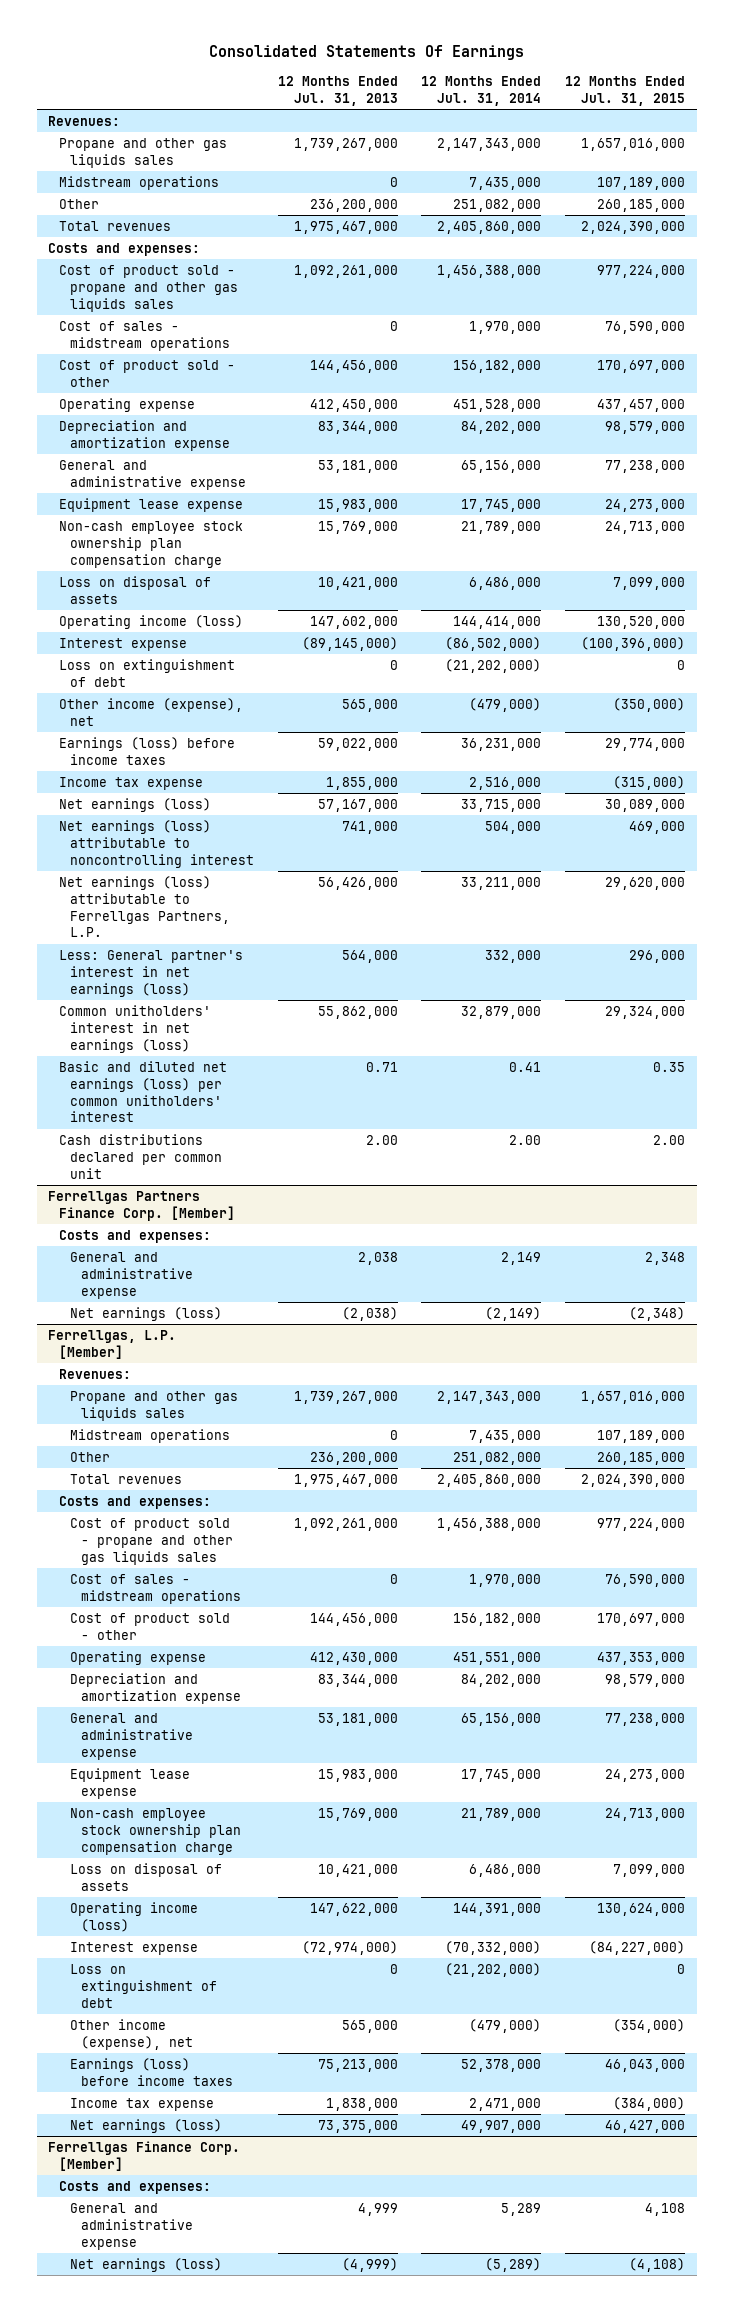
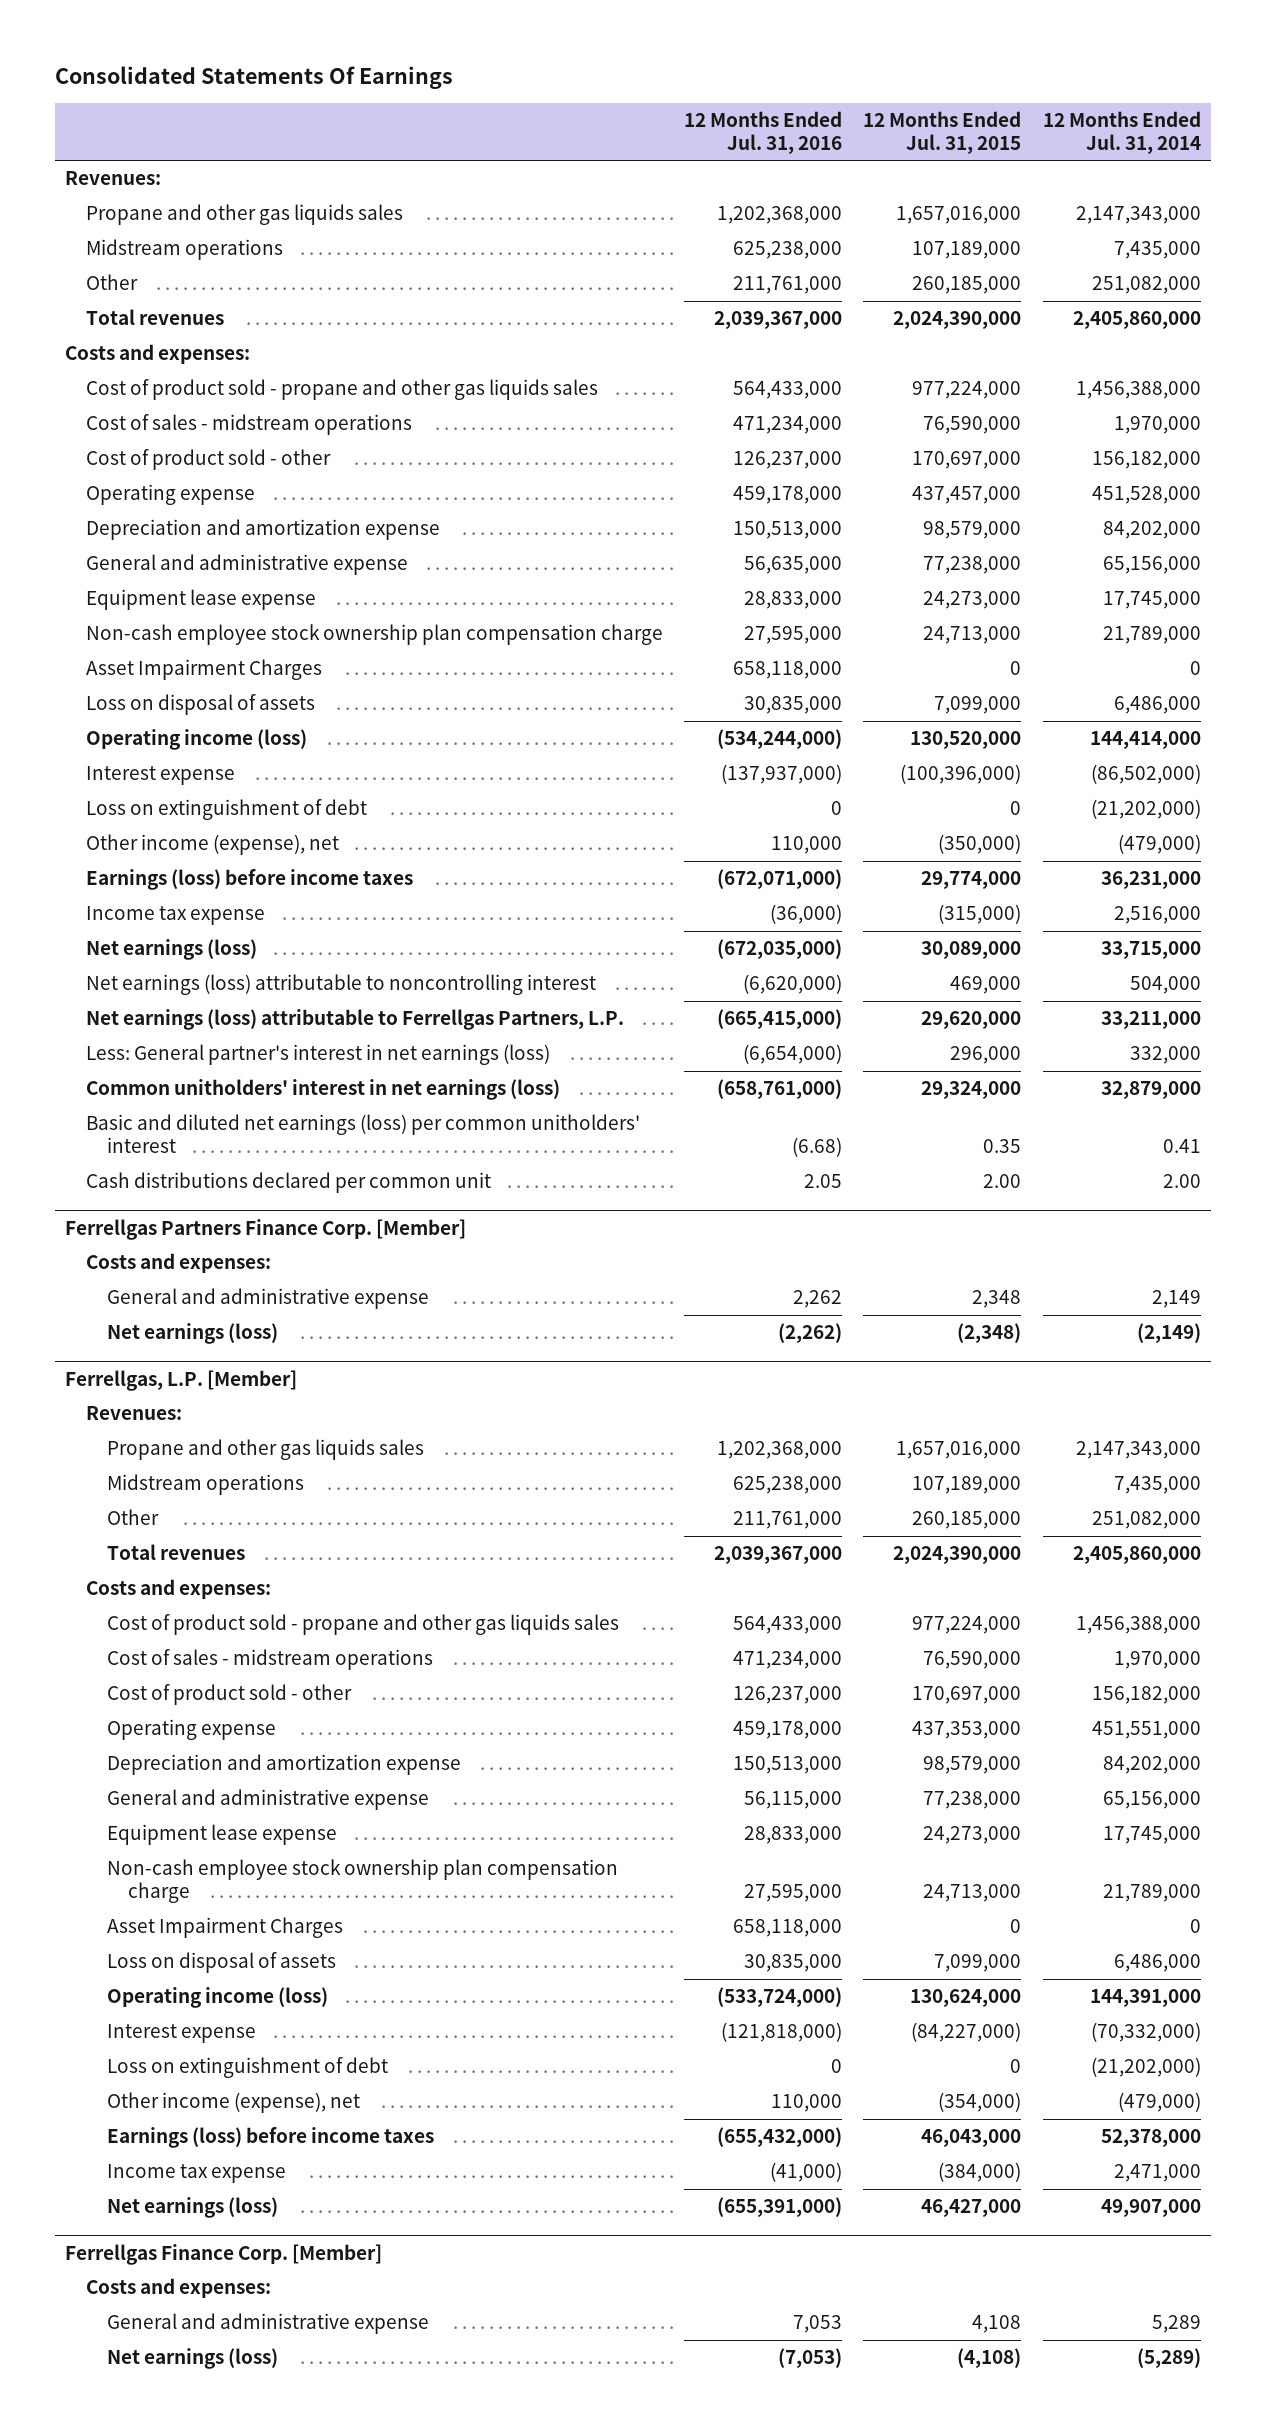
[277,76,398,106] 12 Months Ended Jul. 31, 2013 -> none
none -> [684,111,843,154] 12 Months Ended Jul. 31, 2016
none -> [86,659,323,681] Asset Impairment Charges
none -> [107,1917,344,1939] Asset Impairment Charges

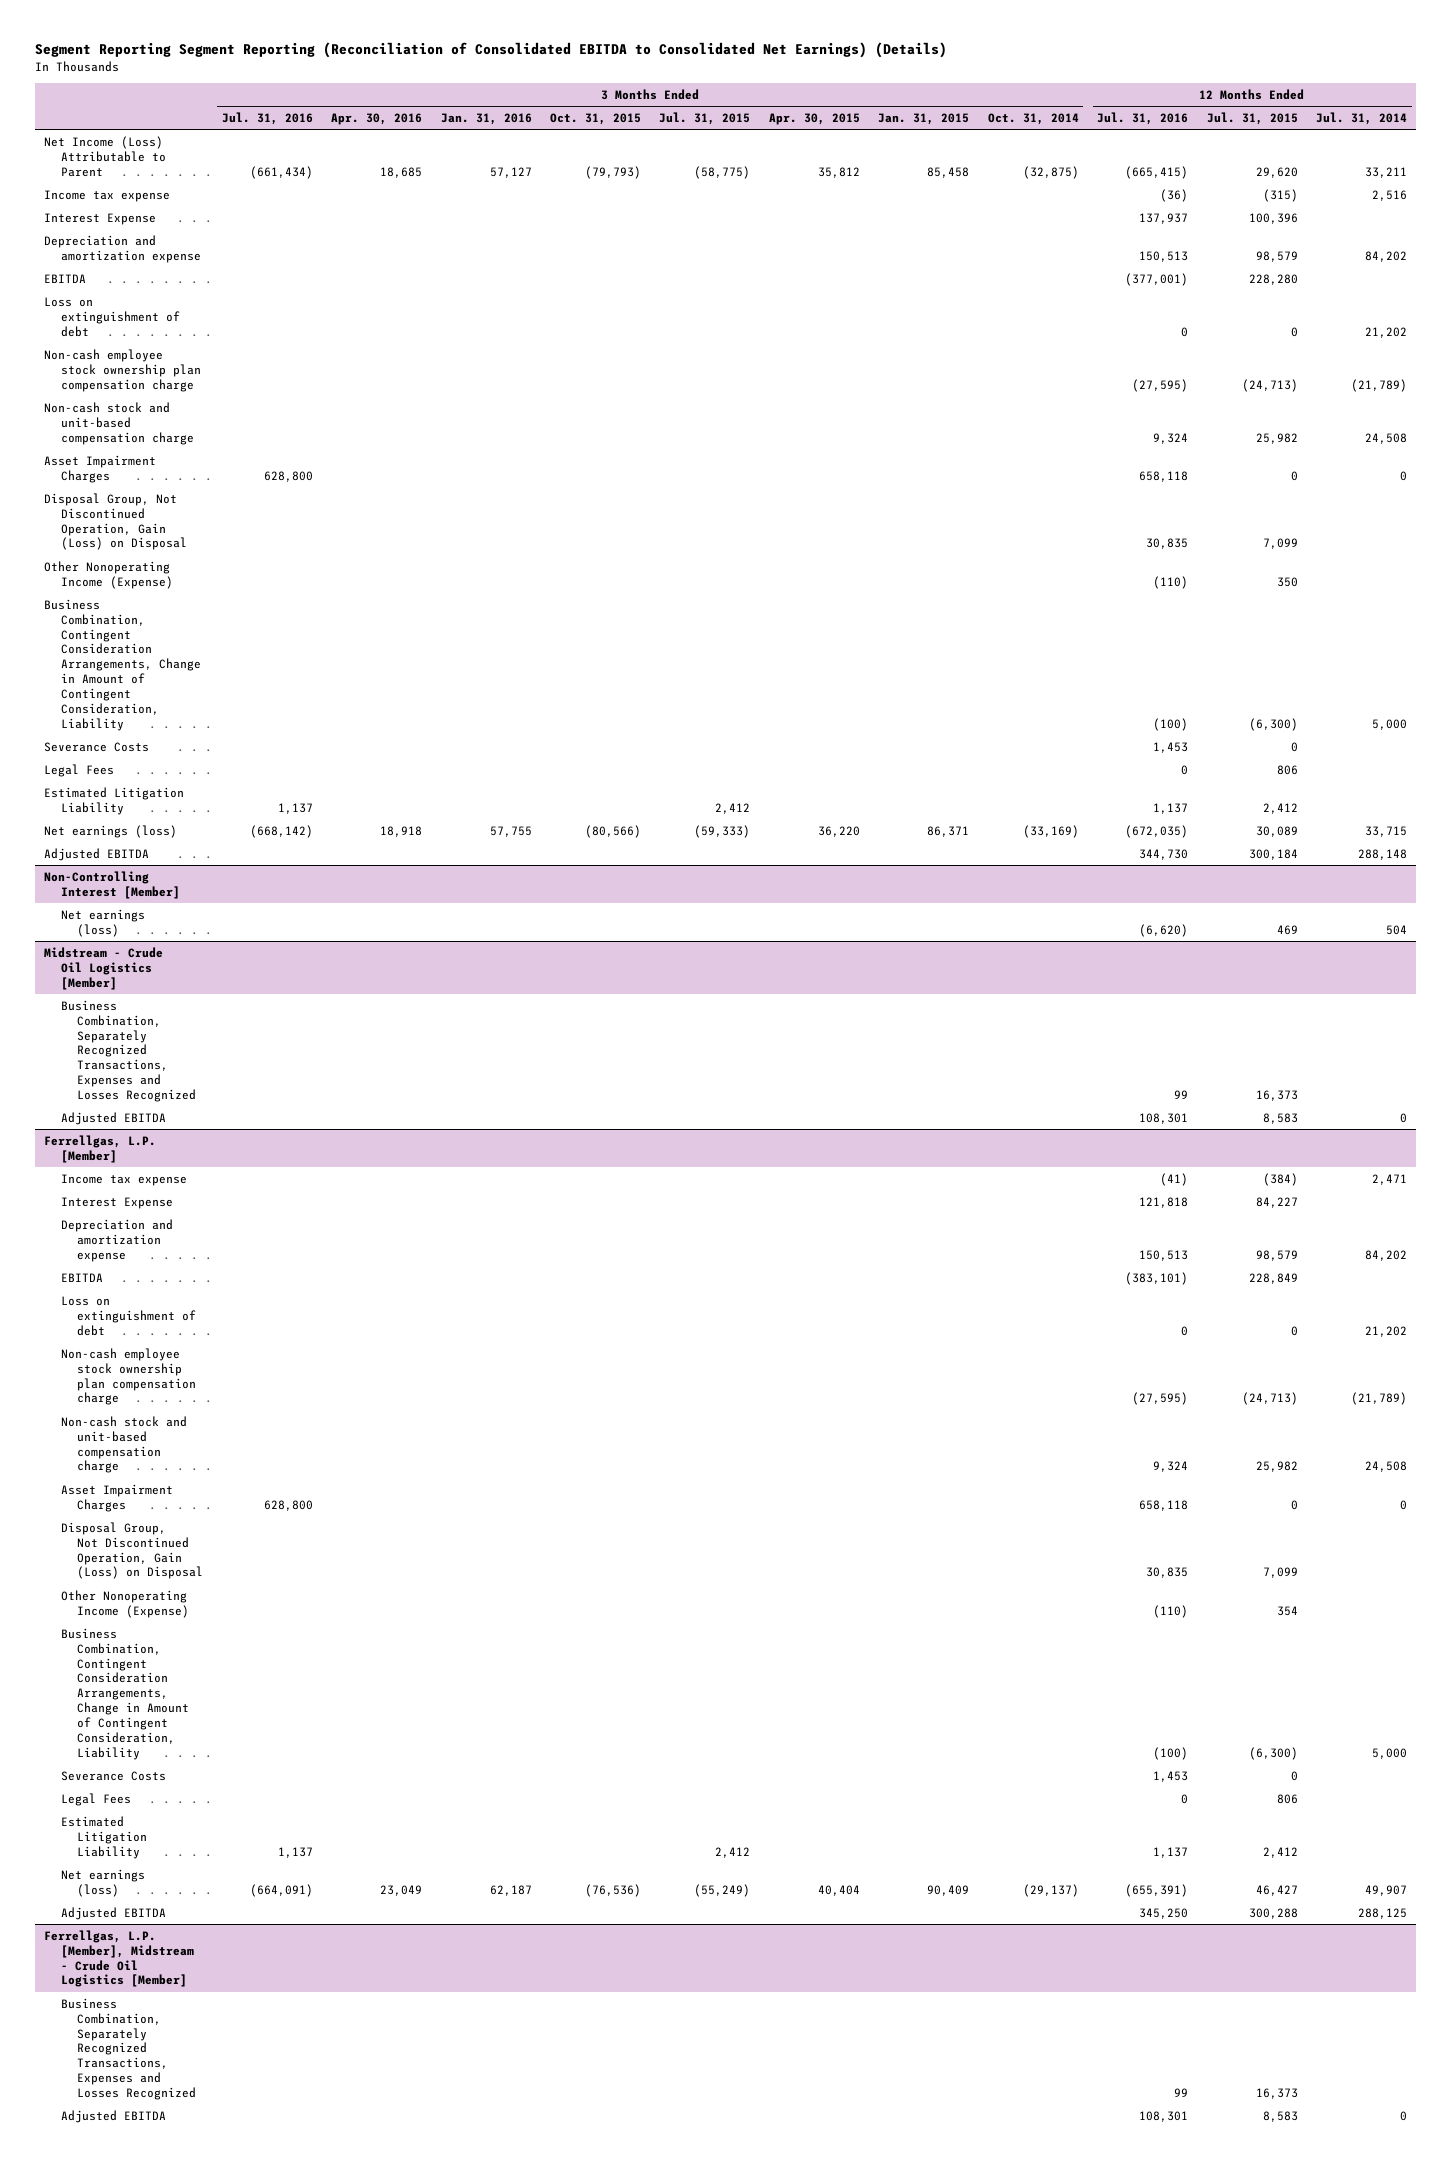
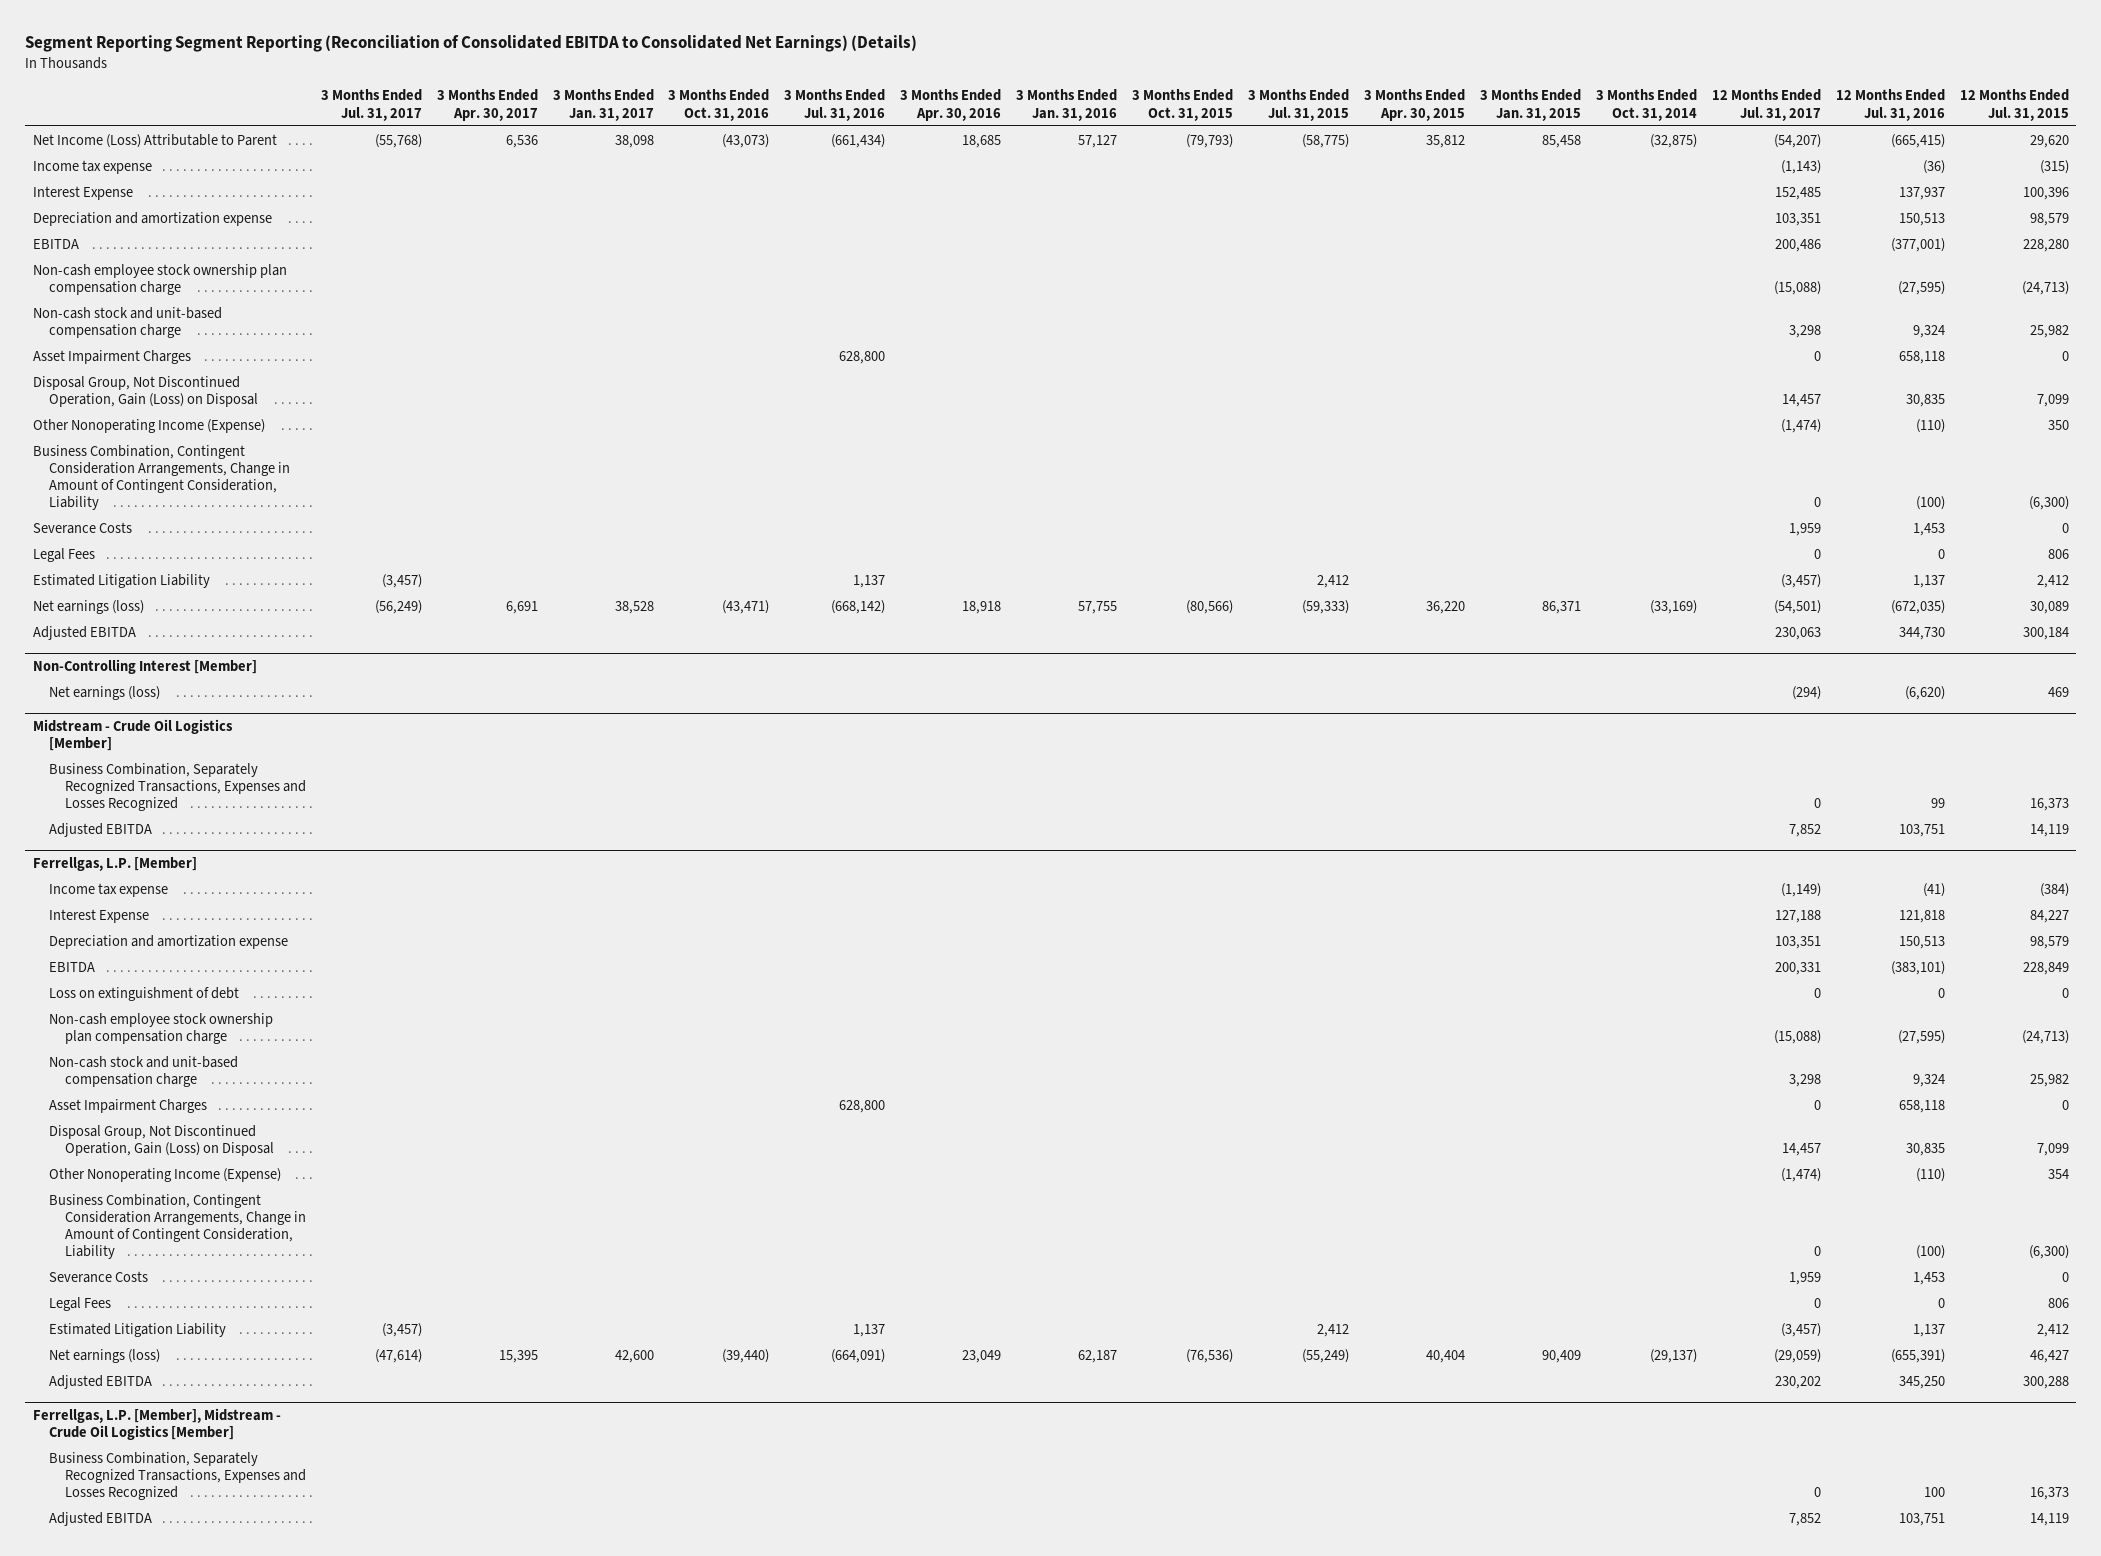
[1316,111,1408,125] Jul. 31, 2014 -> none
none -> [320,89,422,121] 3 Months Ended Jul. 31, 2017
none -> [436,89,538,121] 3 Months Ended Apr. 30, 2017
none -> [552,89,654,121] 3 Months Ended Jan. 31, 2017
none -> [668,89,770,121] 3 Months Ended Oct. 31, 2016
none -> [1711,89,1821,121] 12 Months Ended Jul. 31, 2017
[44,296,180,337] Loss on extinguishment of debt -> none
[1139,1112,1189,1124] 108,301 -> [1898,823,1945,837] 103,751
[1262,1112,1298,1124] 8,583 -> [2029,823,2069,837] 14,119
[1174,2088,1189,2098] 99 -> [1923,1486,1945,1497] 100
[1139,2110,1189,2122] 108,301 -> [1898,1512,1945,1526] 103,751
[1262,2110,1298,2122] 8,583 -> [2029,1512,2069,1526] 14,119

